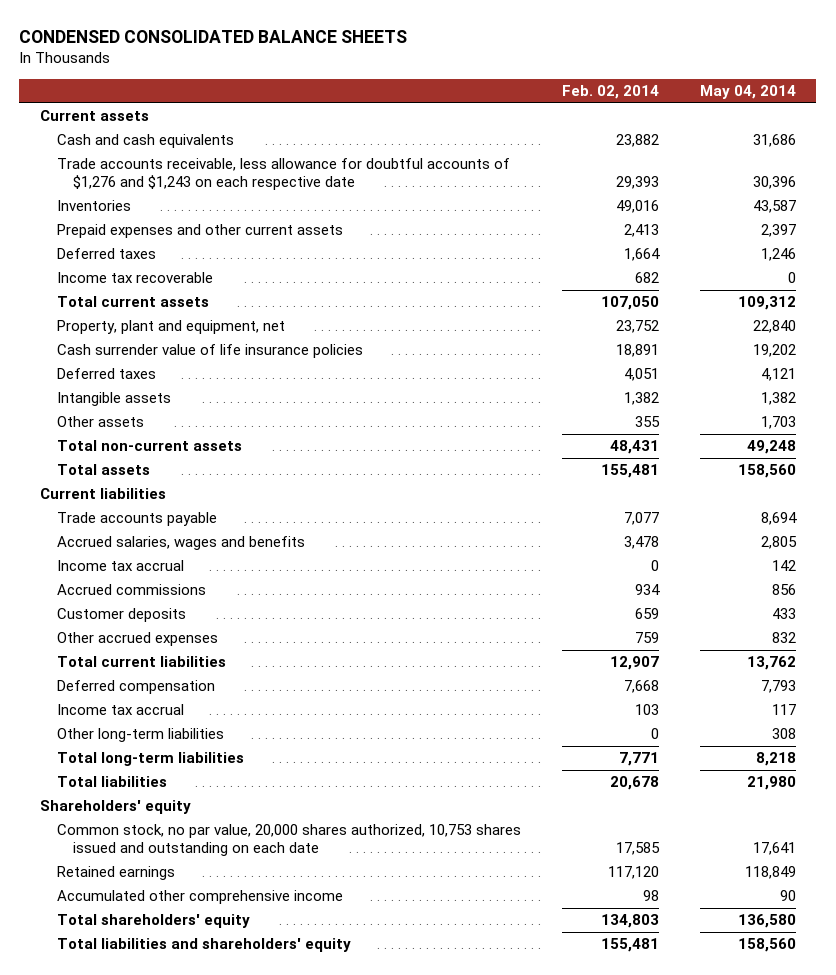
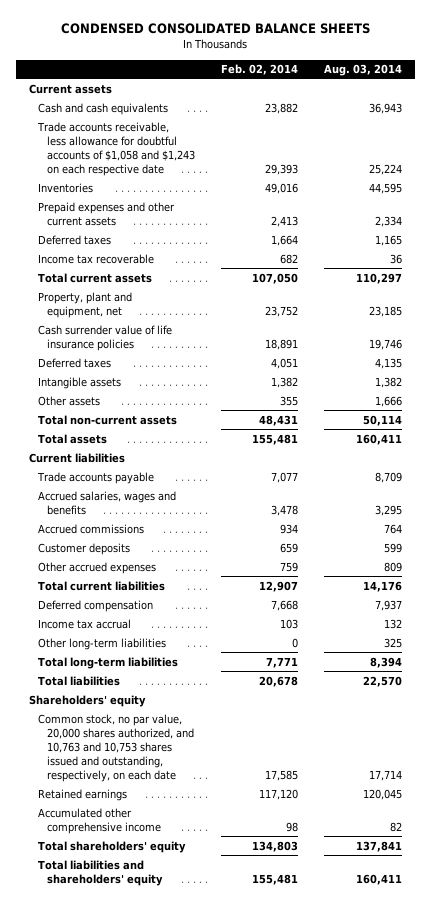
[699,85,796,100] May 04, 2014 -> none
none -> [323,64,402,77] Aug. 03, 2014
[56,158,510,191] Trade accounts receivable, less allowance for doubtful accounts of $1,276 and $1,243 on each respective date -> [36,121,195,176] Trade accounts receivable, less allowance for doubtful accounts of $1,058 and $1,243 on each respective date
[56,560,184,572] Income tax accrual -> none
[56,824,521,857] Common stock, no par value, 20,000 shares authorized, 10,753 shares issued and outstanding on each date -> [37,713,194,782] Common stock, no par value, 20,000 shares authorized, and 10,763 and 10,753 shares issued and outstanding, respectively, on each date

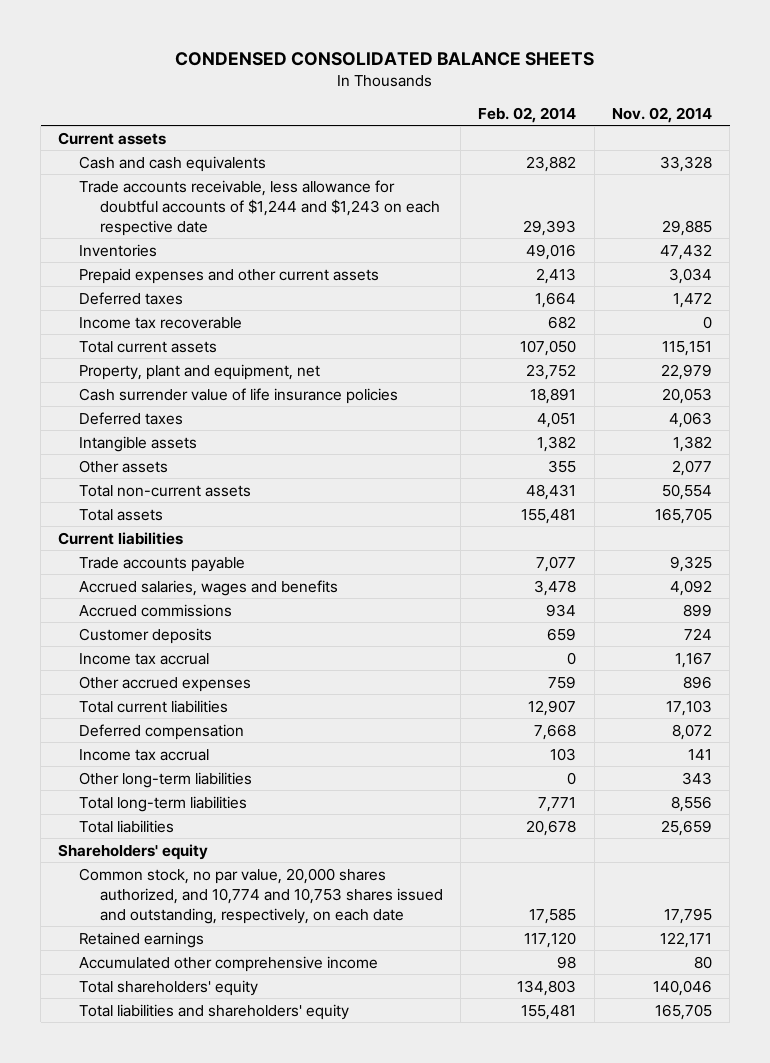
[323,64,402,77] Aug. 03, 2014 -> none
none -> [611,106,712,123] Nov. 02, 2014
[36,121,195,176] Trade accounts receivable, less allowance for doubtful accounts of $1,058 and $1,243 on each respective date -> [79,179,440,236] Trade accounts receivable, less allowance for doubtful accounts of $1,244 and $1,243 on each respective date
none -> [79,652,210,665] Income tax accrual
[37,713,194,782] Common stock, no par value, 20,000 shares authorized, and 10,763 and 10,753 shares issued and outstanding, respectively, on each date -> [79,867,443,924] Common stock, no par value, 20,000 shares authorized, and 10,774 and 10,753 shares issued and outstanding, respectively, on each date

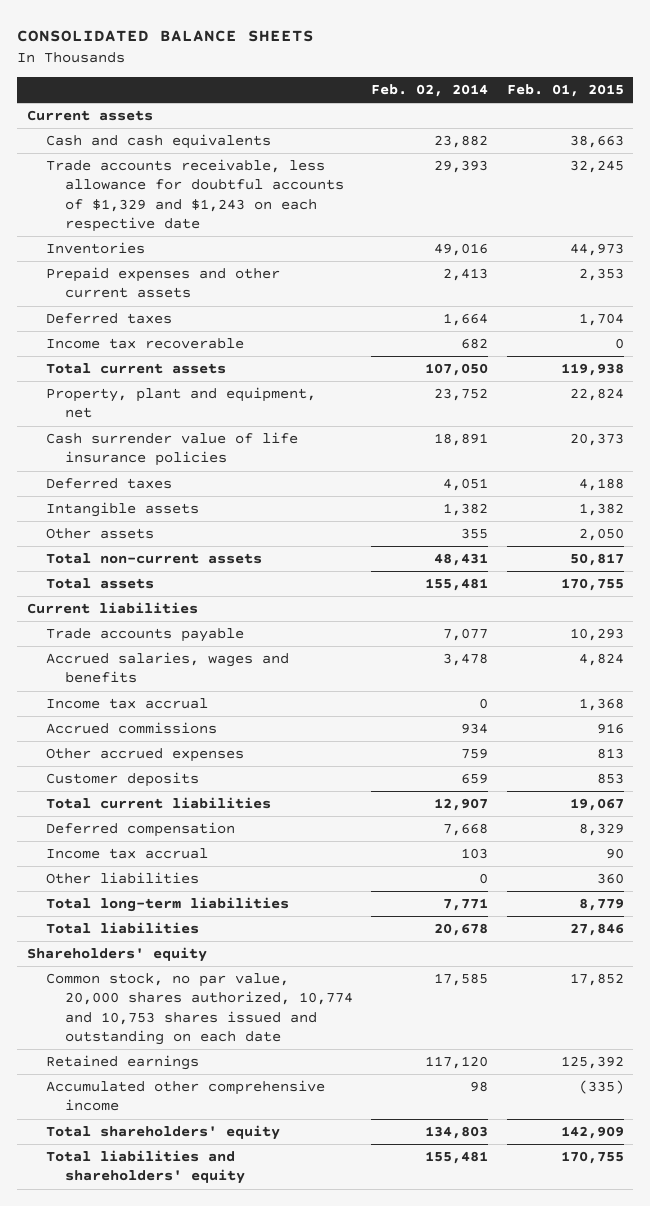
[175,51,595,66] CONDENSED CONSOLIDATED BALANCE SHEETS -> [17,30,315,43] CONSOLIDATED BALANCE SHEETS
[611,106,712,123] Nov. 02, 2014 -> none
none -> [506,84,624,98] Feb. 01, 2015
[79,179,440,236] Trade accounts receivable, less allowance for doubtful accounts of $1,244 and $1,243 on each respective date -> [45,159,344,233] Trade accounts receivable, less allowance for doubtful accounts of $1,329 and $1,243 on each respective date
[79,603,233,617] Accrued commissions -> [45,722,217,735] Accrued commissions
[79,627,213,644] Customer deposits -> [45,772,199,788] Customer deposits
[79,771,253,788] Other long-term liabilities -> [45,872,199,885] Other liabilities
[79,867,443,924] Common stock, no par value, 20,000 shares authorized, and 10,774 and 10,753 shares issued and outstanding, respectively, on each date -> [45,973,353,1046] Common stock, no par value, 20,000 shares authorized, 10,774 and 10,753 shares issued and outstanding on each date

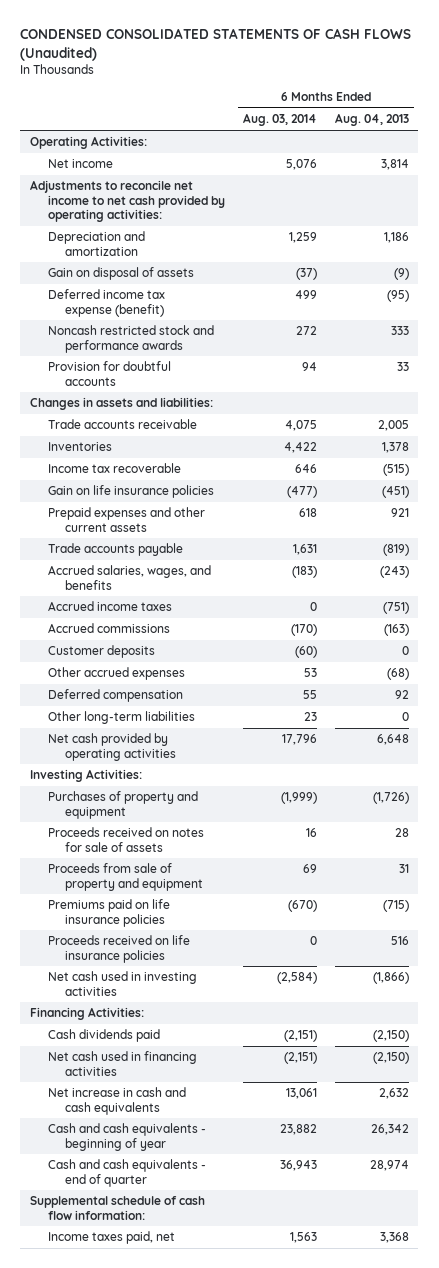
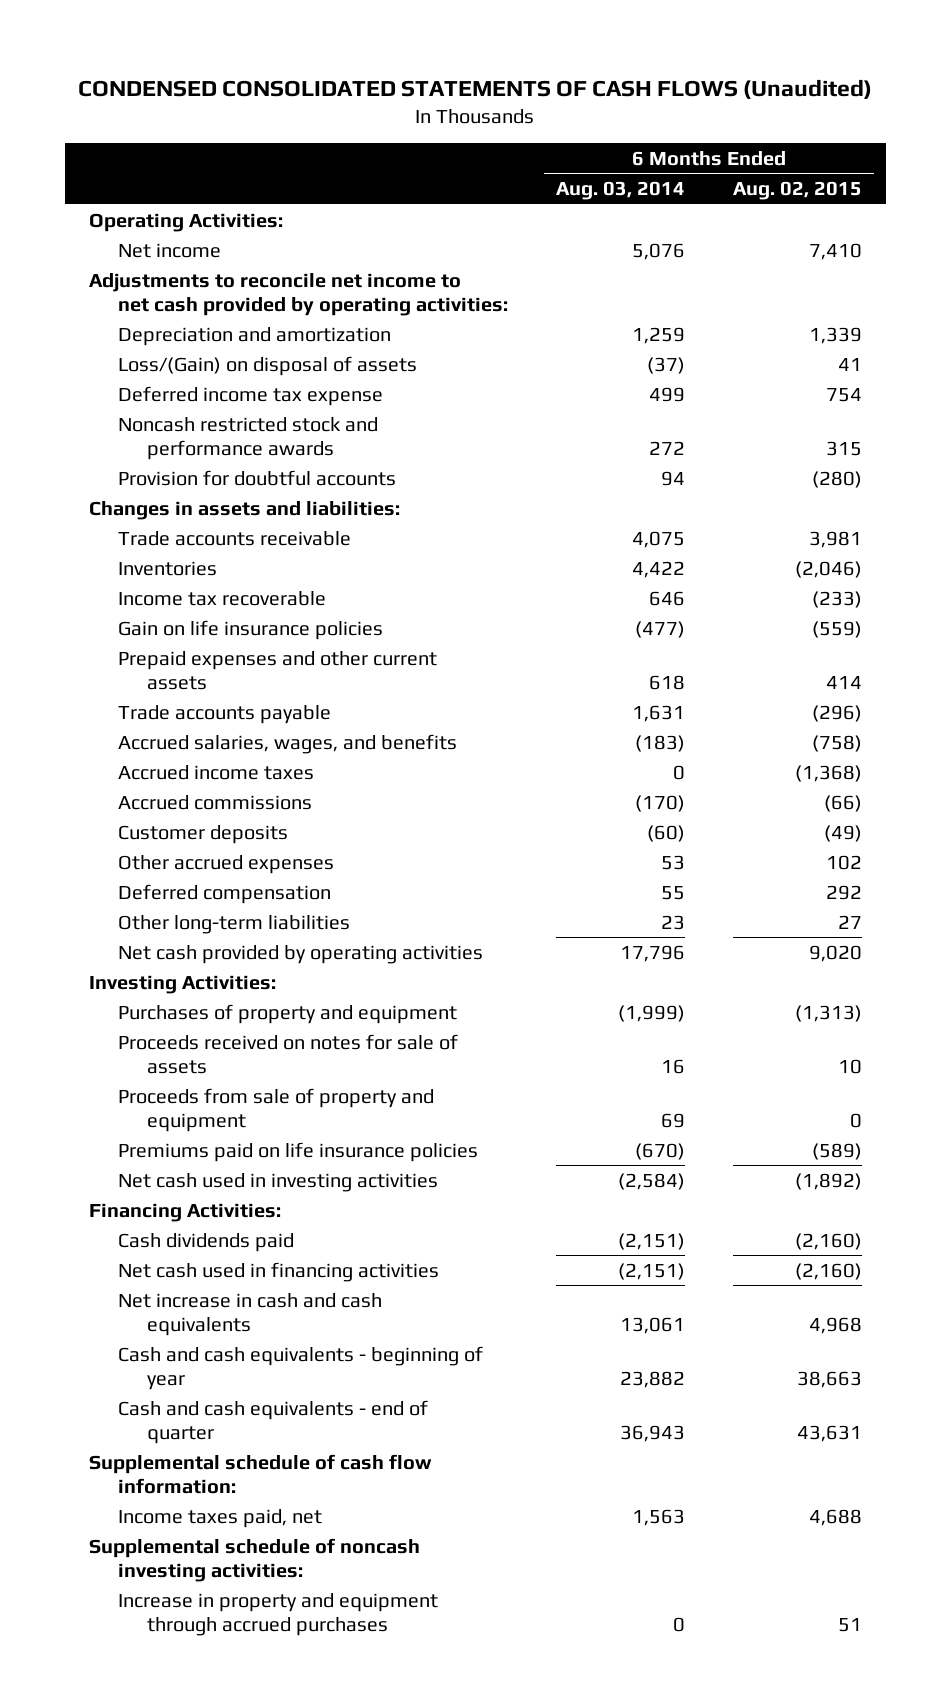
[335,113,410,127] Aug. 04, 2013 -> none
none -> [732,181,862,201] Aug. 02, 2015
[47,267,194,281] Gain on disposal of assets -> [117,355,417,376] Loss/(Gain) on disposal of assets
[47,289,165,317] Deferred income tax expense (benefit) -> [117,385,383,406] Deferred income tax expense
[47,935,190,963] Proceeds received on life insurance policies -> none
none -> [88,1537,420,1582] Supplemental schedule of noncash investing activities:
none -> [117,1592,438,1636] Increase in property and equipment through accrued purchases

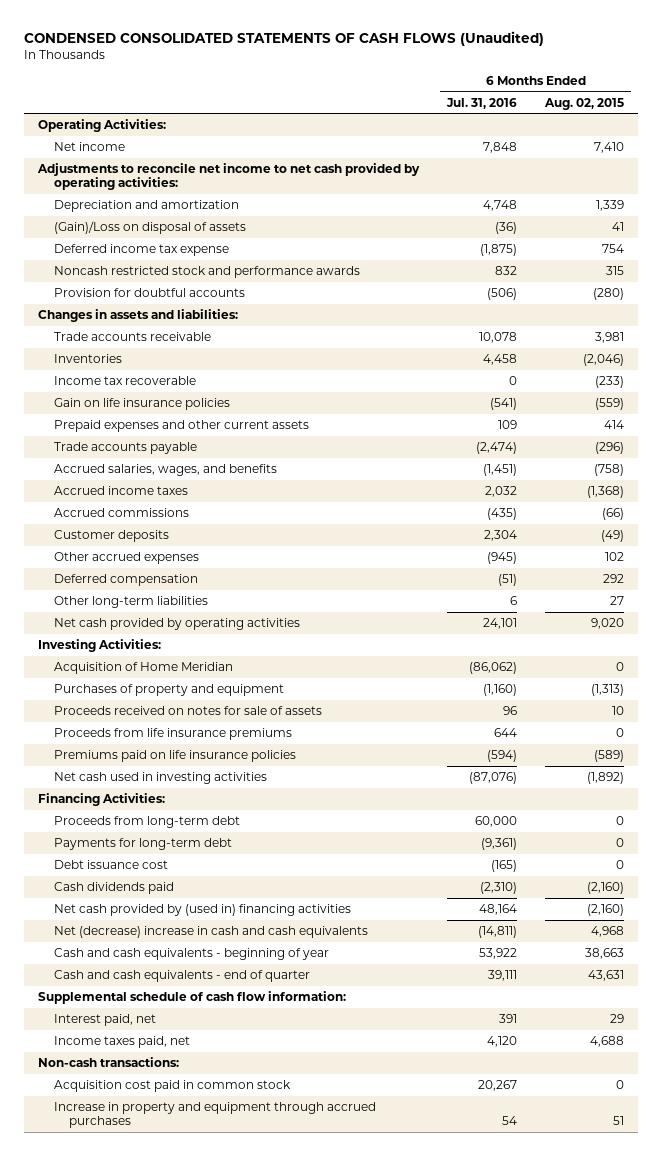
[555,181,685,201] Aug. 03, 2014 -> none
none -> [446,97,518,109] Jul. 31, 2016
[117,355,417,376] Loss/(Gain) on disposal of assets -> [53,220,246,234] (Gain)/Loss on disposal of assets
none -> [53,661,233,674] Acquisition of Home Meridian
[117,1087,434,1132] Proceeds from sale of property and equipment -> none
none -> [53,727,292,740] Proceeds from life insurance premiums
none -> [53,815,240,828] Proceeds from long-term debt
none -> [53,837,232,850] Payments for long-term debt
none -> [53,859,168,869] Debt issuance cost
[117,1261,439,1282] Net cash used in financing activities -> [53,903,351,916] Net cash provided by (used in) financing activities
[117,1292,382,1336] Net increase in cash and cash equivalents -> [53,925,368,938] Net (decrease) increase in cash and cash equivalents
none -> [53,1013,156,1026] Interest paid, net
[88,1537,420,1582] Supplemental schedule of noncash investing activities: -> none
none -> [38,1056,180,1067] Non-cash transactions:
none -> [53,1079,291,1092] Acquisition cost paid in common stock

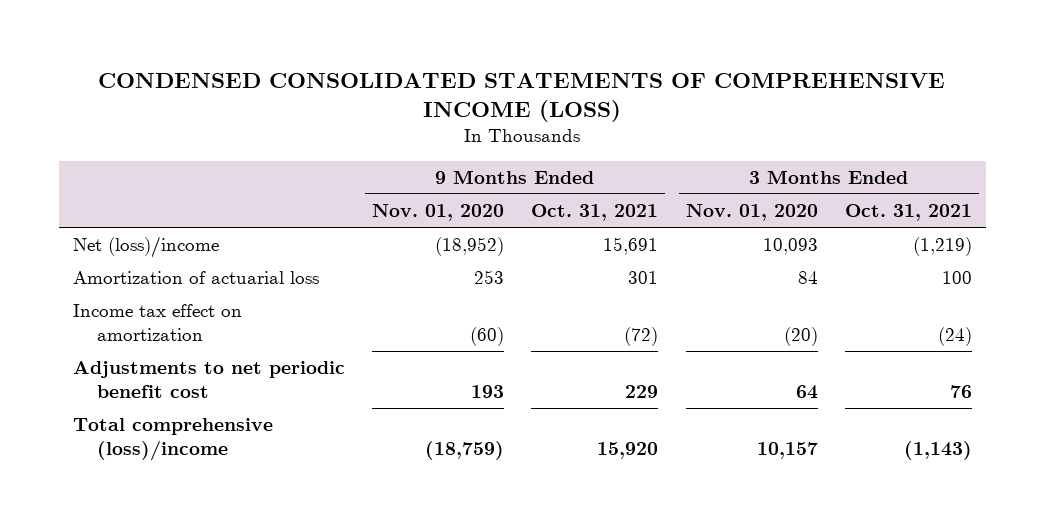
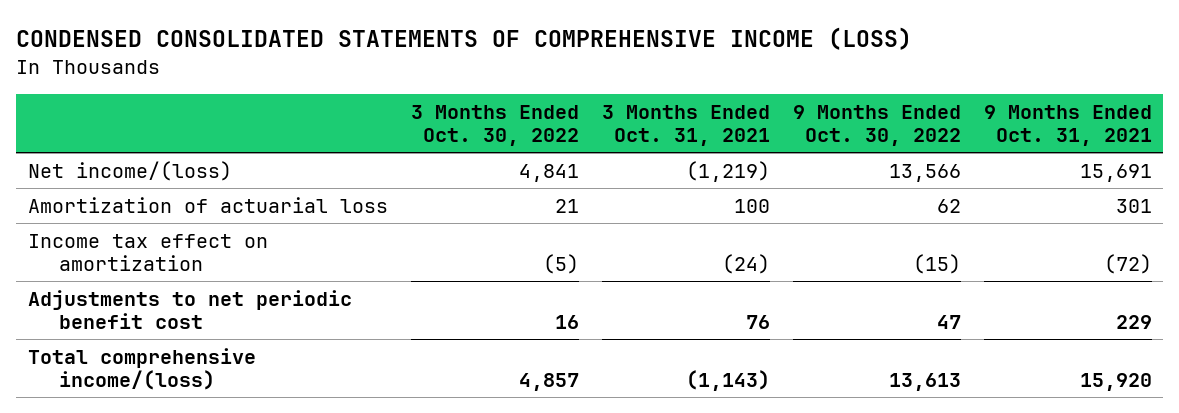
[372,203,505,221] Nov. 01, 2020 -> none
[685,203,818,221] Nov. 01, 2020 -> none
none -> [410,104,579,147] 3 Months Ended Oct. 30, 2022
none -> [792,104,961,147] 9 Months Ended Oct. 30, 2022
[72,236,219,259] Net (loss)/income -> [27,160,232,181] Net income/(loss)
[72,418,273,461] Total comprehensive (loss)/income -> [27,347,256,391] Total comprehensive income/(loss)

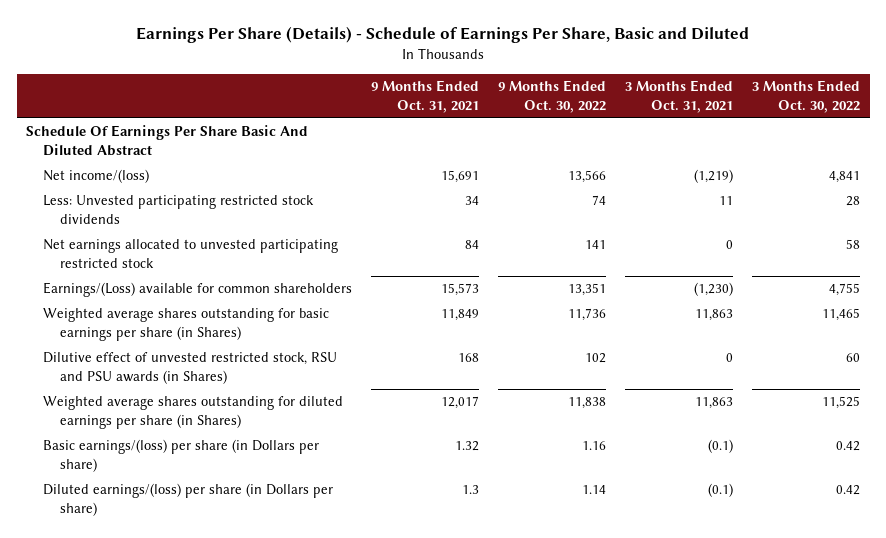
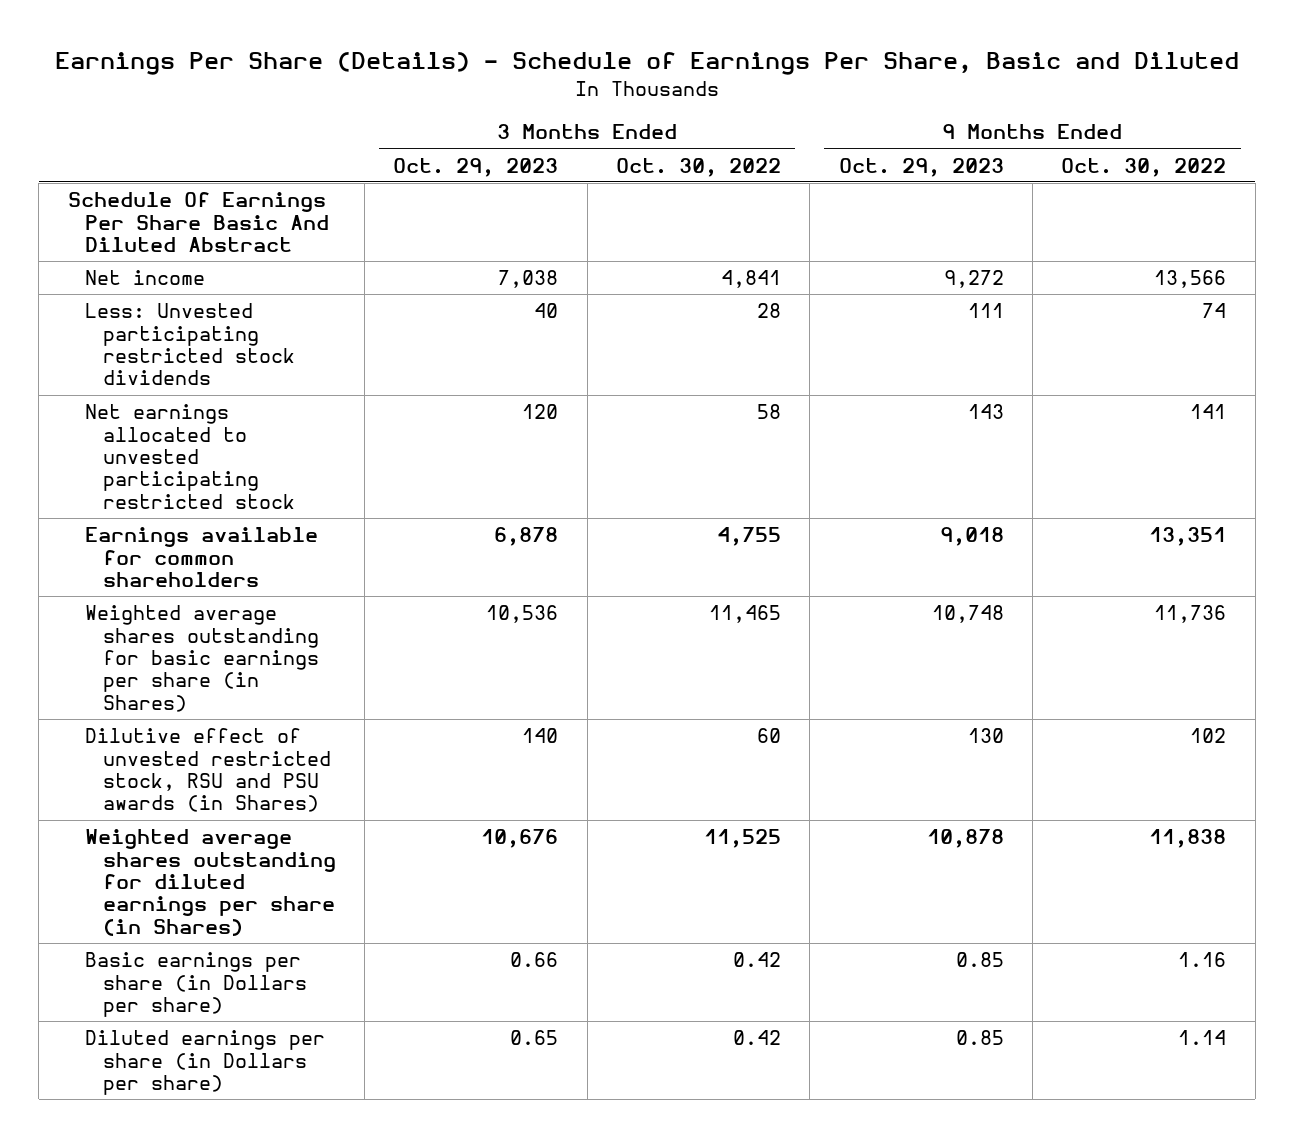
[371,80,480,114] 9 Months Ended Oct. 31, 2021 -> none
[625,80,734,114] 3 Months Ended Oct. 31, 2021 -> none
none -> [393,157,559,177] Oct. 29, 2023
none -> [838,157,1004,177] Oct. 29, 2023
[43,169,150,184] Net income/(loss) -> [85,270,206,286] Net income
[43,282,353,298] Earnings/(Loss) available for common shareholders -> [85,527,319,587] Earnings available for common shareholders
[43,439,320,473] Basic earnings/(loss) per share (in Dollars per share) -> [85,952,307,1017] Basic earnings per share (in Dollars per share)
[43,483,334,517] Diluted earnings/(loss) per share (in Dollars per share) -> [85,1030,326,1095] Diluted earnings per share (in Dollars per share)

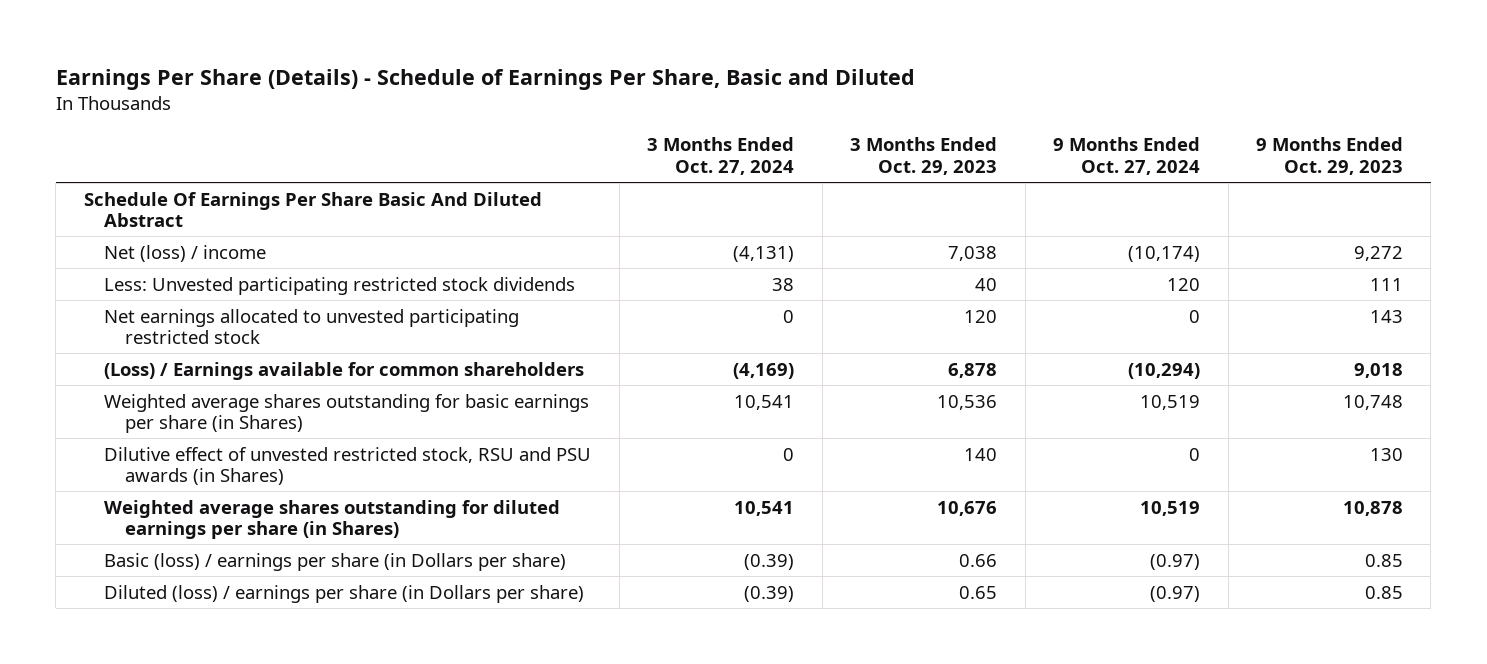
[616,157,782,177] Oct. 30, 2022 -> none
[1061,157,1227,177] Oct. 30, 2022 -> none
none -> [647,137,795,176] 3 Months Ended Oct. 27, 2024
none -> [1053,137,1201,176] 9 Months Ended Oct. 27, 2024
[85,270,206,286] Net income -> [104,244,267,262] Net (loss) / income
[85,527,319,587] Earnings available for common shareholders -> [104,361,585,380] (Loss) / Earnings available for common shareholders
[85,952,307,1017] Basic earnings per share (in Dollars per share) -> [104,552,567,571] Basic (loss) / earnings per share (in Dollars per share)
[85,1030,326,1095] Diluted earnings per share (in Dollars per share) -> [104,584,585,603] Diluted (loss) / earnings per share (in Dollars per share)

